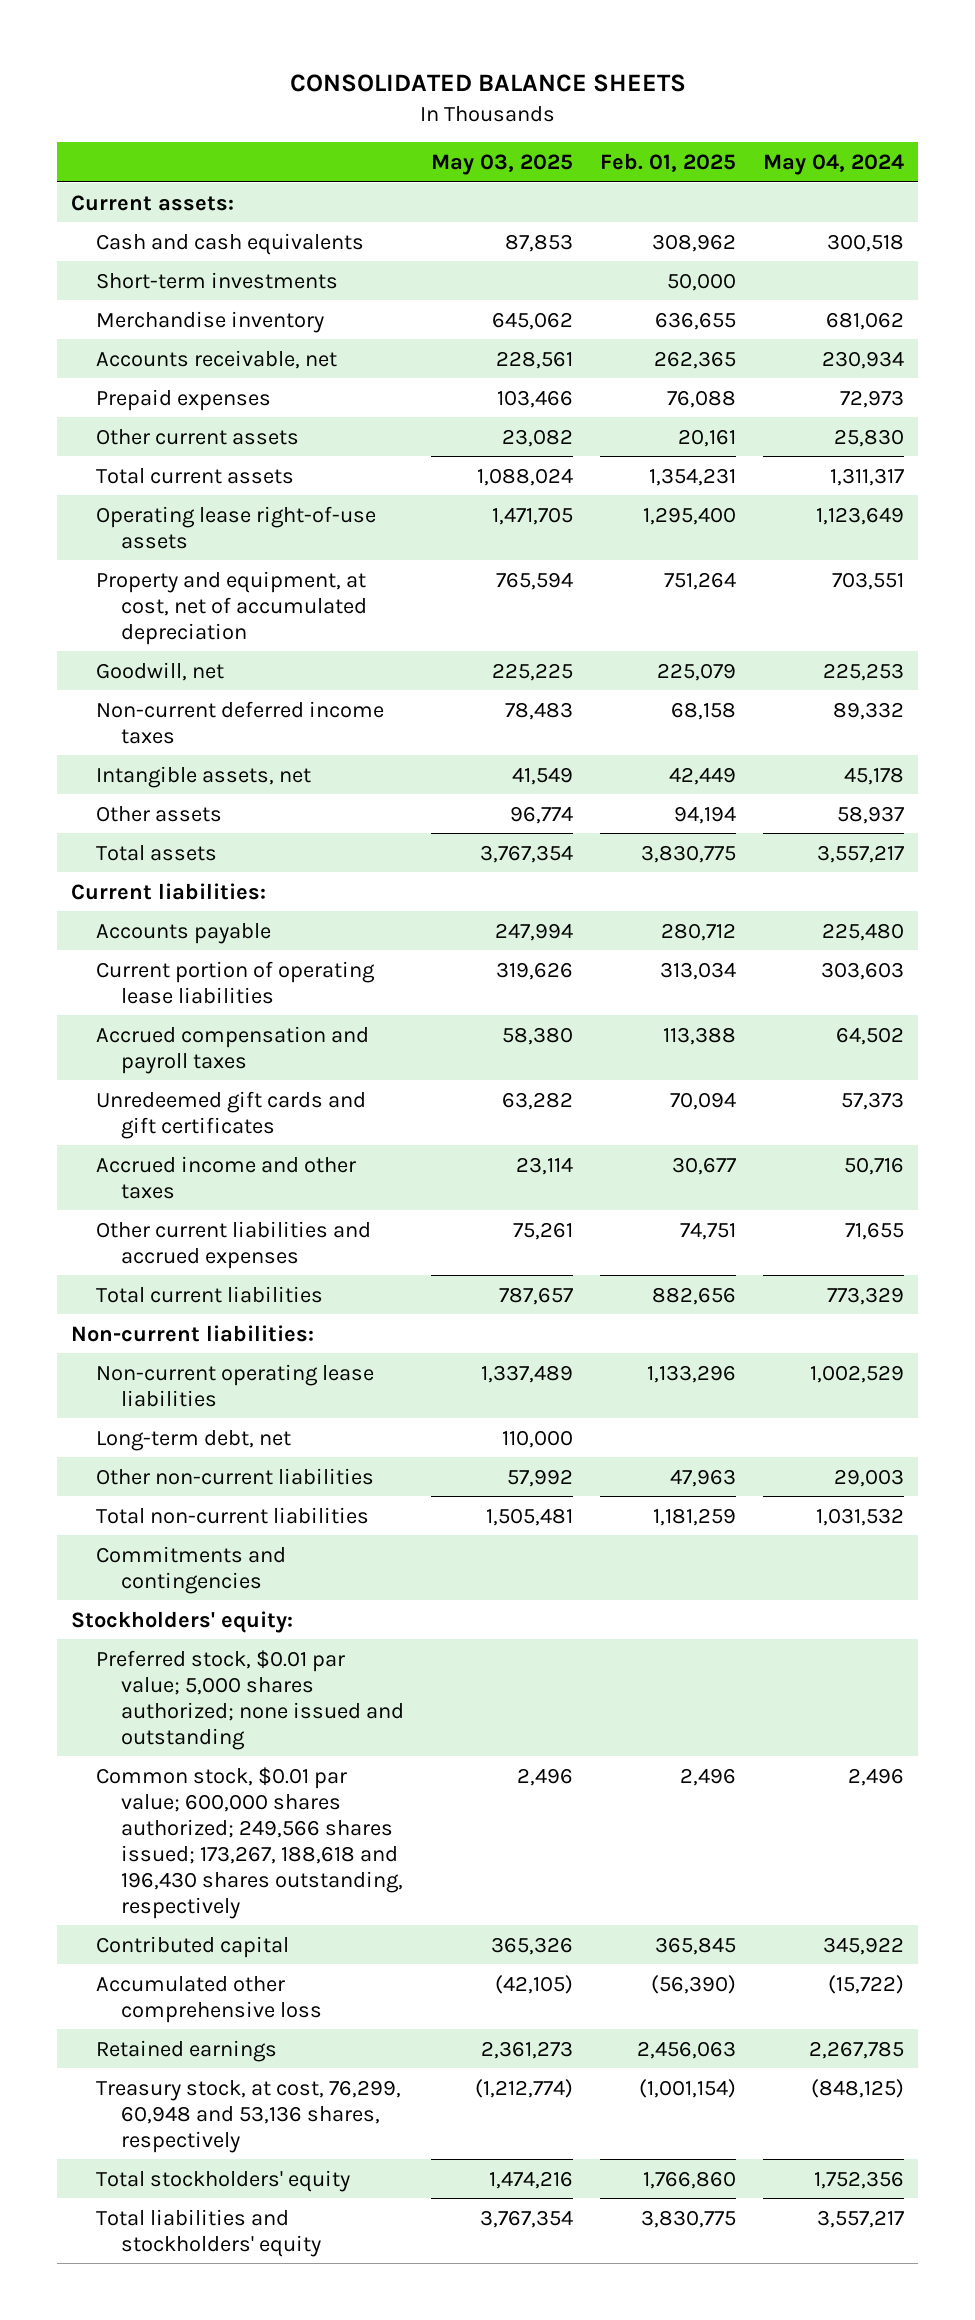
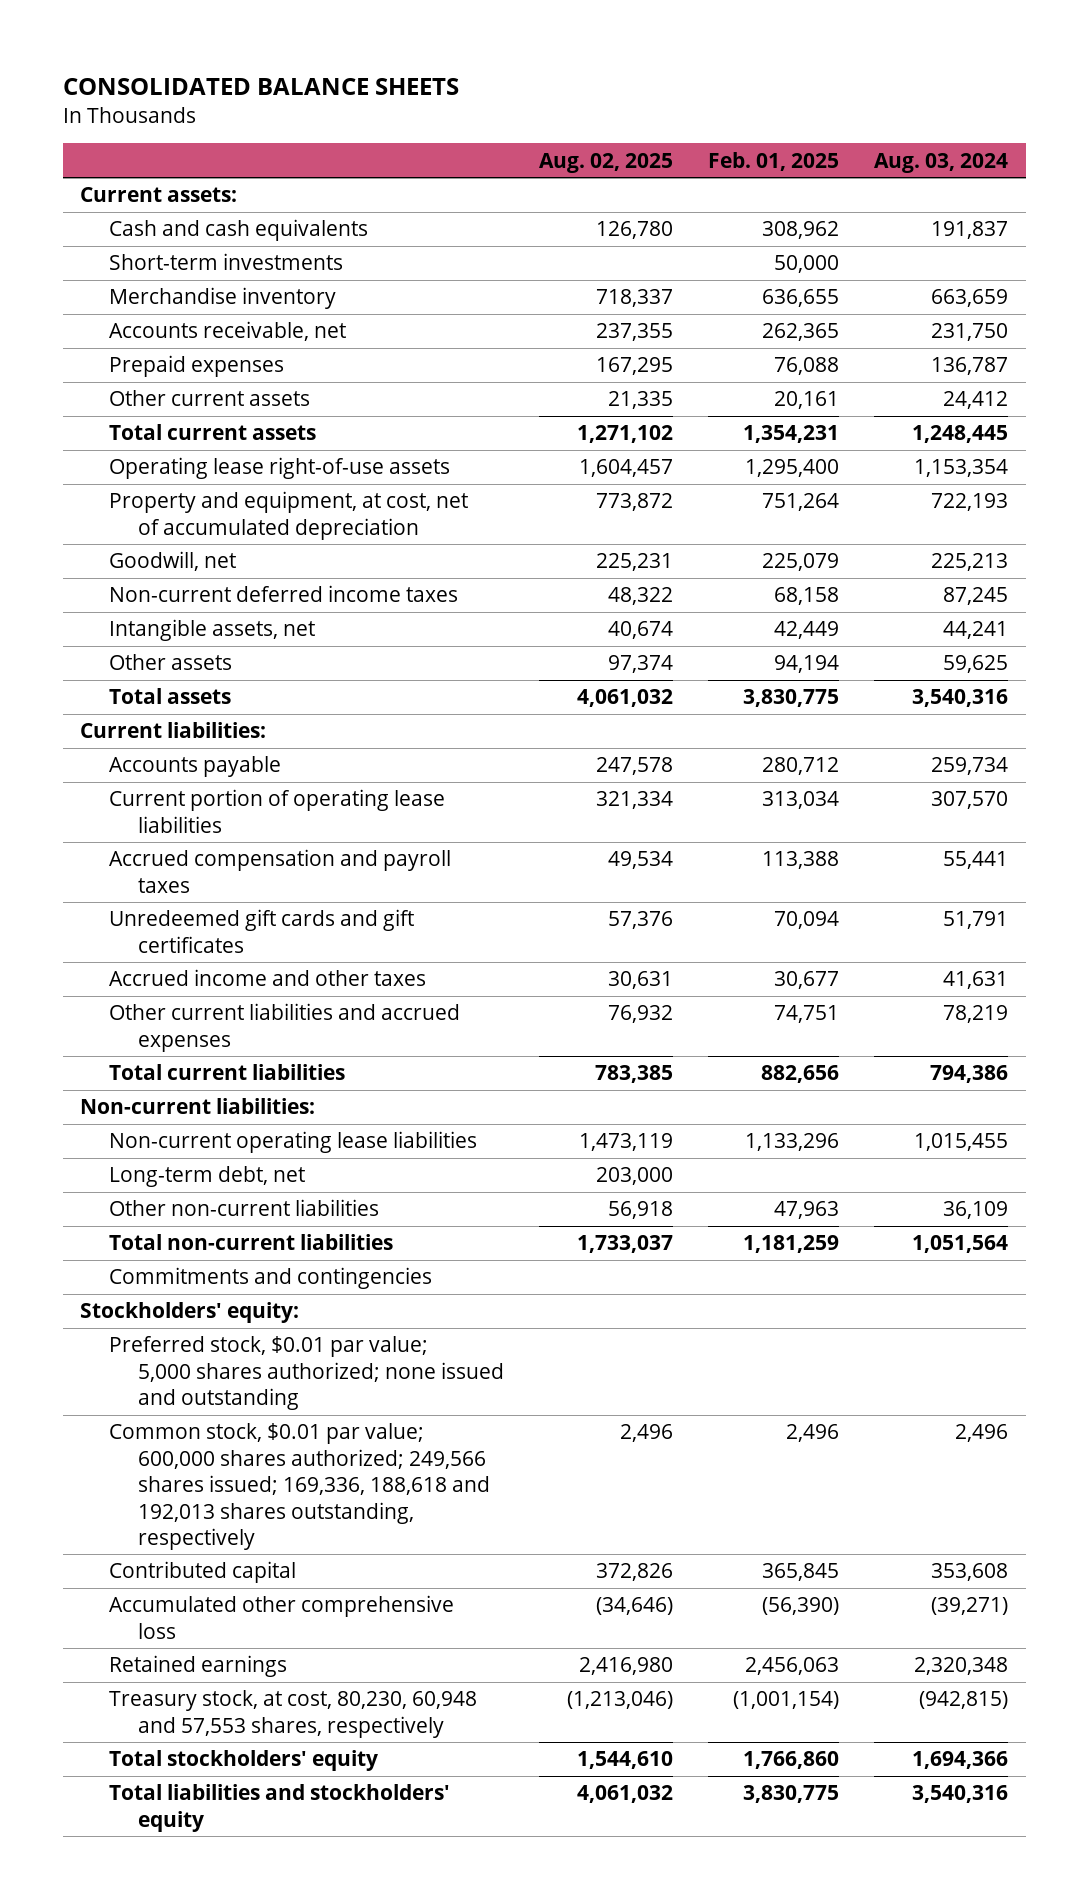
[430,153,573,175] May 03, 2025 -> none
[763,153,905,175] May 04, 2024 -> none
none -> [539,152,674,173] Aug. 02, 2025
none -> [874,152,1009,173] Aug. 03, 2024
[95,1766,403,1919] Common stock, $0.01 par value; 600,000 shares authorized; 249,566 shares issued; 173,267, 188,618 and 196,430 shares outstanding, respectively -> [109,1423,491,1550] Common stock, $0.01 par value; 600,000 shares authorized; 249,566 shares issued; 169,336, 188,618 and 192,013 shares outstanding, respectively
[95,2079,401,2153] Treasury stock, at cost, 76,299, 60,948 and 53,136 shares, respectively -> [109,1690,478,1738] Treasury stock, at cost, 80,230, 60,948 and 57,553 shares, respectively

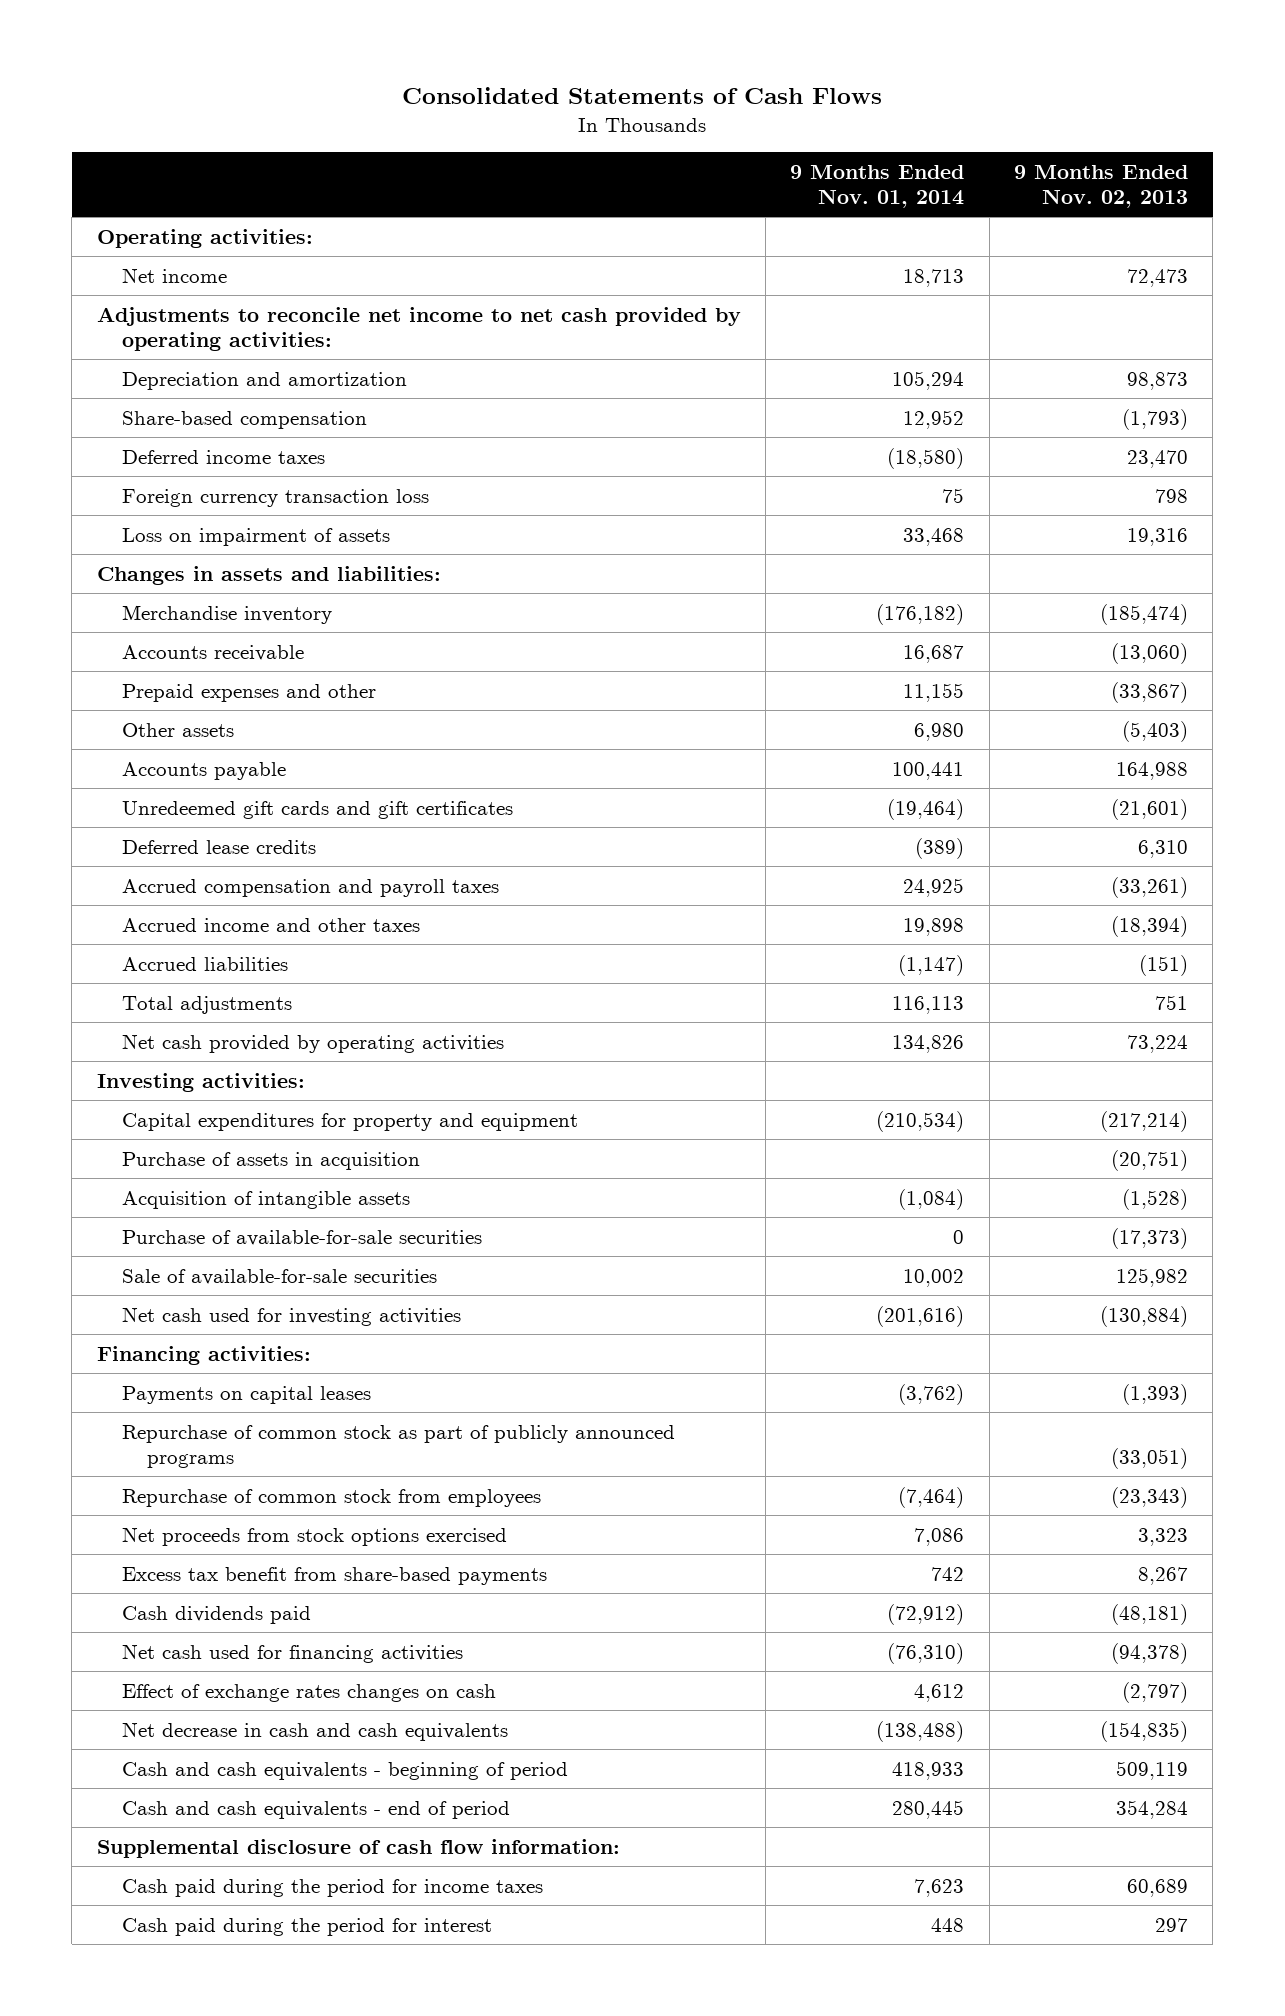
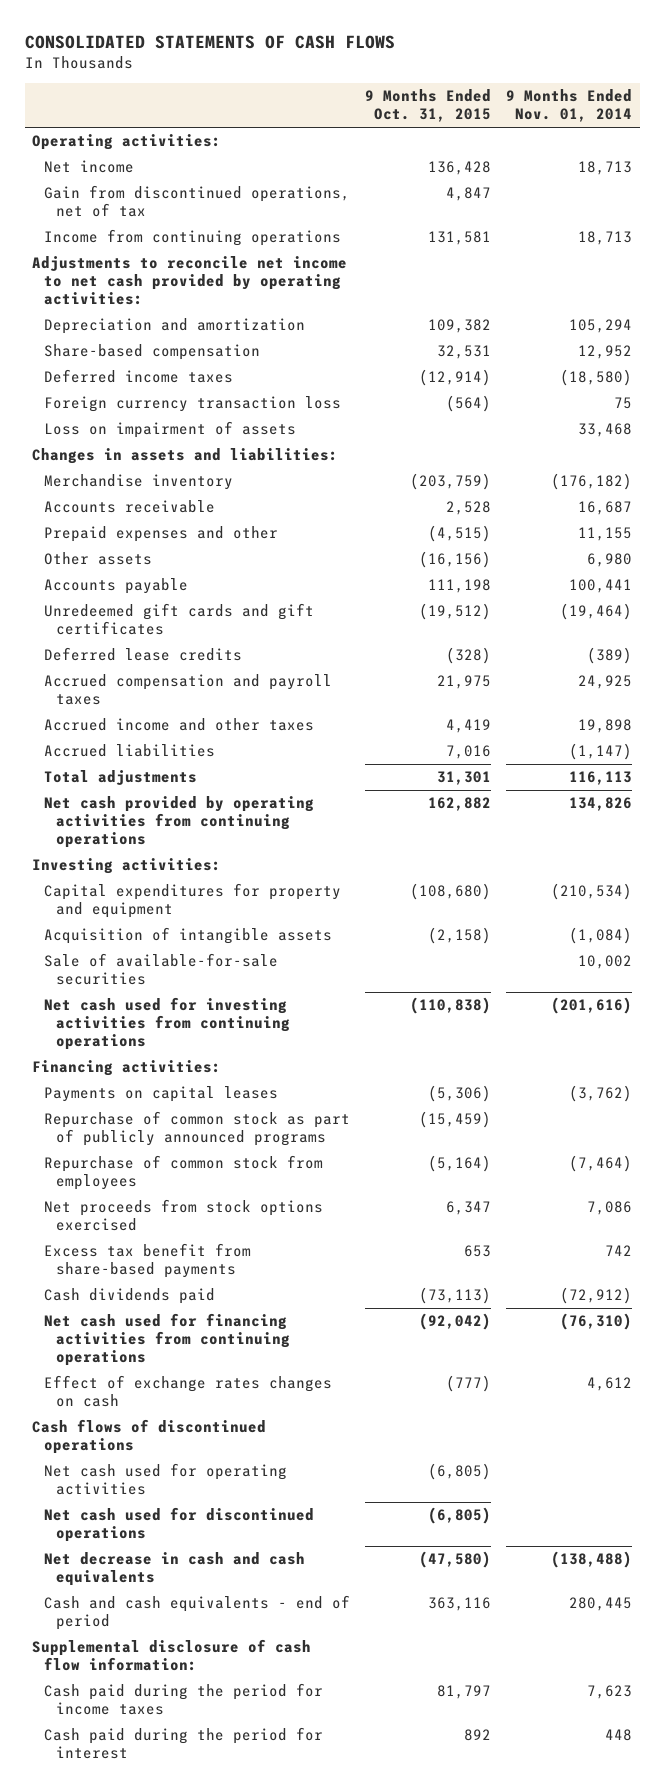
[402,86,883,104] Consolidated Statements of Cash Flows -> [24,34,395,49] CONSOLIDATED STATEMENTS OF CASH FLOWS
[1014,164,1189,208] 9 Months Ended Nov. 02, 2013 -> none
none -> [365,89,492,123] 9 Months Ended Oct. 31, 2015
none -> [43,185,350,218] Gain from discontinued operations, net of tax
none -> [43,229,341,247] Income from continuing operations
[121,1033,504,1053] Net cash provided by operating activities -> [43,796,314,849] Net cash provided by operating activities from continuing operations
[121,1151,420,1170] Purchase of assets in acquisition -> none
[121,1229,482,1246] Purchase of available-for-sale securities -> none
[121,1306,461,1326] Net cash used for investing activities -> [43,997,290,1051] Net cash used for investing activities from continuing operations
[121,1643,463,1663] Net cash used for financing activities -> [43,1313,290,1367] Net cash used for financing activities from continuing operations
none -> [32,1419,267,1455] Cash flows of discontinued operations
none -> [43,1463,287,1496] Net cash used for operating activities
none -> [43,1507,314,1543] Net cash used for discontinued operations
[121,1761,568,1780] Cash and cash equivalents - beginning of period -> none

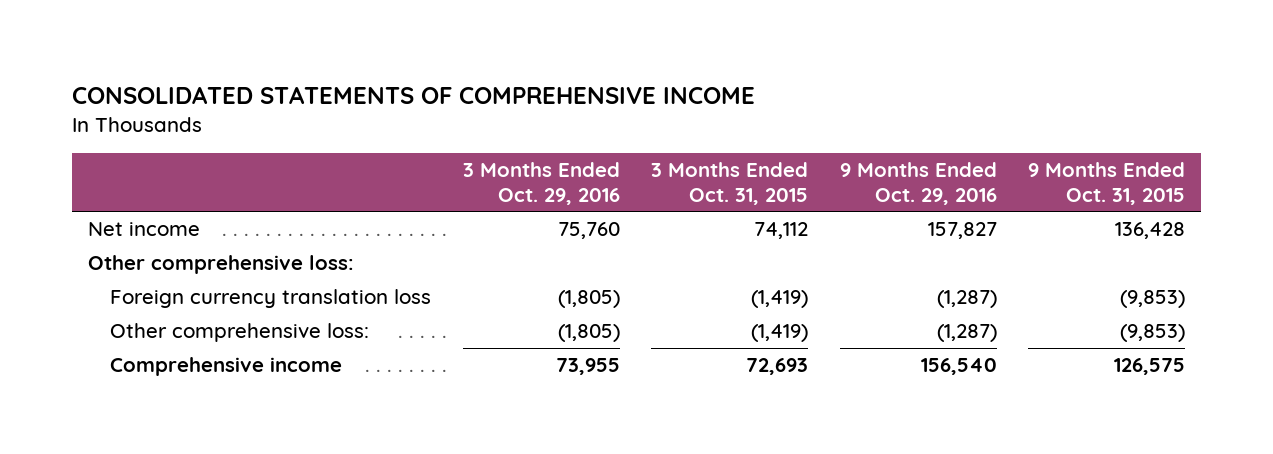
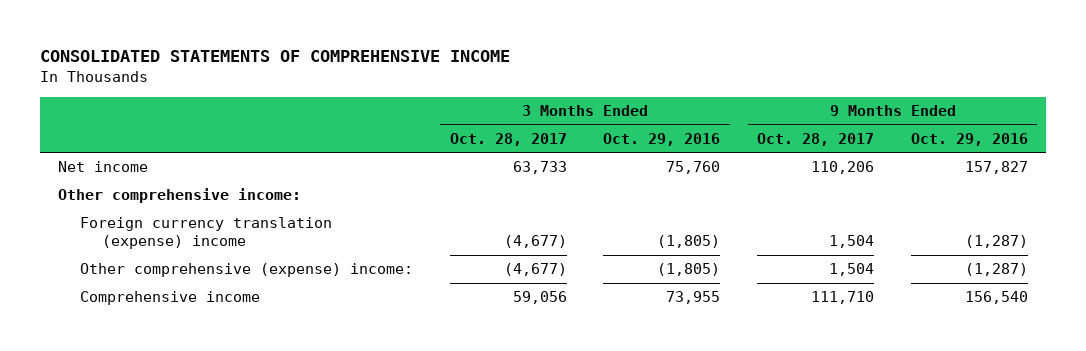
[651,162,809,205] 3 Months Ended Oct. 31, 2015 -> none
[1027,162,1185,205] 9 Months Ended Oct. 31, 2015 -> none
none -> [449,132,567,146] Oct. 28, 2017
none -> [757,132,875,146] Oct. 28, 2017
[87,255,354,275] Other comprehensive loss: -> [57,188,301,204] Other comprehensive income:
[110,289,432,309] Foreign currency translation loss -> [79,217,332,250] Foreign currency translation (expense) income
[110,323,370,343] Other comprehensive loss: -> [79,263,413,278] Other comprehensive (expense) income:

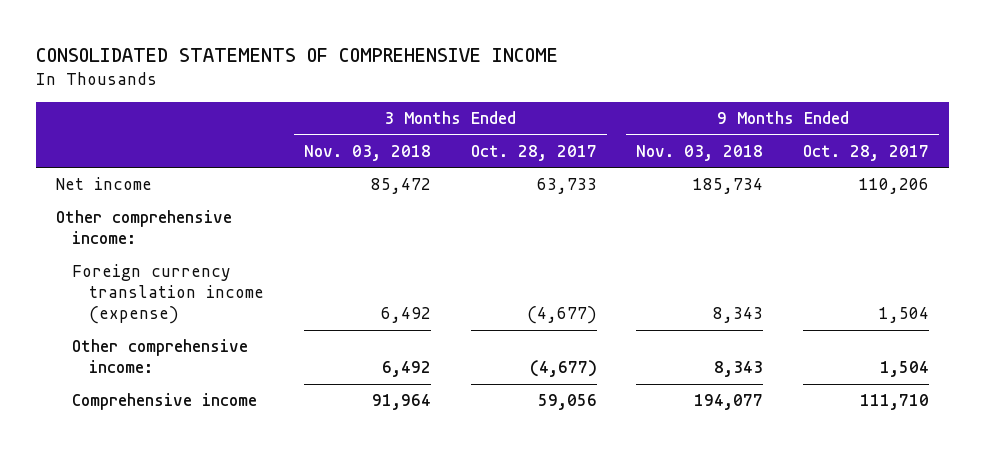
[603,132,721,146] Oct. 29, 2016 -> none
[910,132,1028,146] Oct. 29, 2016 -> none
none -> [303,144,431,161] Nov. 03, 2018
none -> [636,144,764,161] Nov. 03, 2018
[79,217,332,250] Foreign currency translation (expense) income -> [72,264,265,325] Foreign currency translation income (expense)
[79,263,413,278] Other comprehensive (expense) income: -> [72,339,249,374] Other comprehensive income:

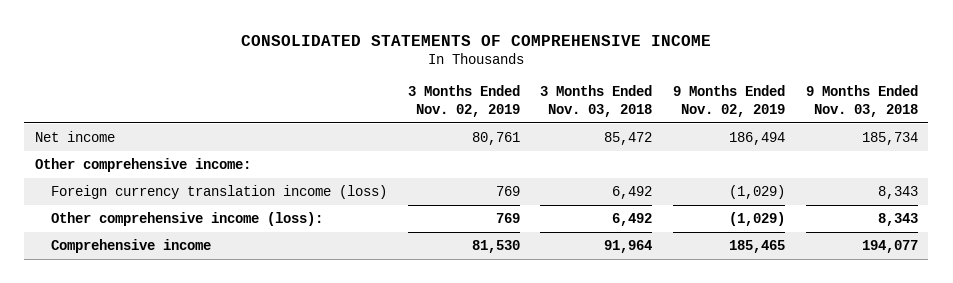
[470,144,597,161] Oct. 28, 2017 -> none
[803,144,930,161] Oct. 28, 2017 -> none
none -> [407,85,520,117] 3 Months Ended Nov. 02, 2019
none -> [673,85,786,117] 9 Months Ended Nov. 02, 2019
[72,264,265,325] Foreign currency translation income (expense) -> [50,185,387,200] Foreign currency translation income (loss)
[72,339,249,374] Other comprehensive income: -> [50,212,323,227] Other comprehensive income (loss):

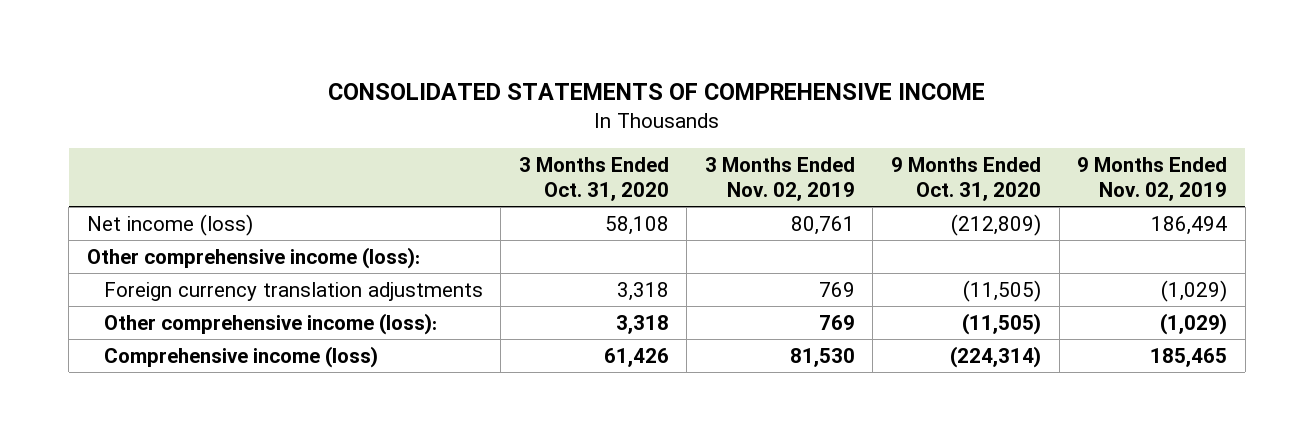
[540,85,653,117] 3 Months Ended Nov. 03, 2018 -> none
[805,85,918,117] 9 Months Ended Nov. 03, 2018 -> none
none -> [518,156,669,202] 3 Months Ended Oct. 31, 2020
none -> [891,156,1042,202] 9 Months Ended Oct. 31, 2020
[34,131,115,143] Net income -> [86,213,253,236] Net income (loss)
[34,158,251,173] Other comprehensive income: -> [86,246,420,269] Other comprehensive income (loss):
[50,185,387,200] Foreign currency translation income (loss) -> [103,281,483,301] Foreign currency translation adjustments
[50,239,211,254] Comprehensive income -> [103,345,378,368] Comprehensive income (loss)

